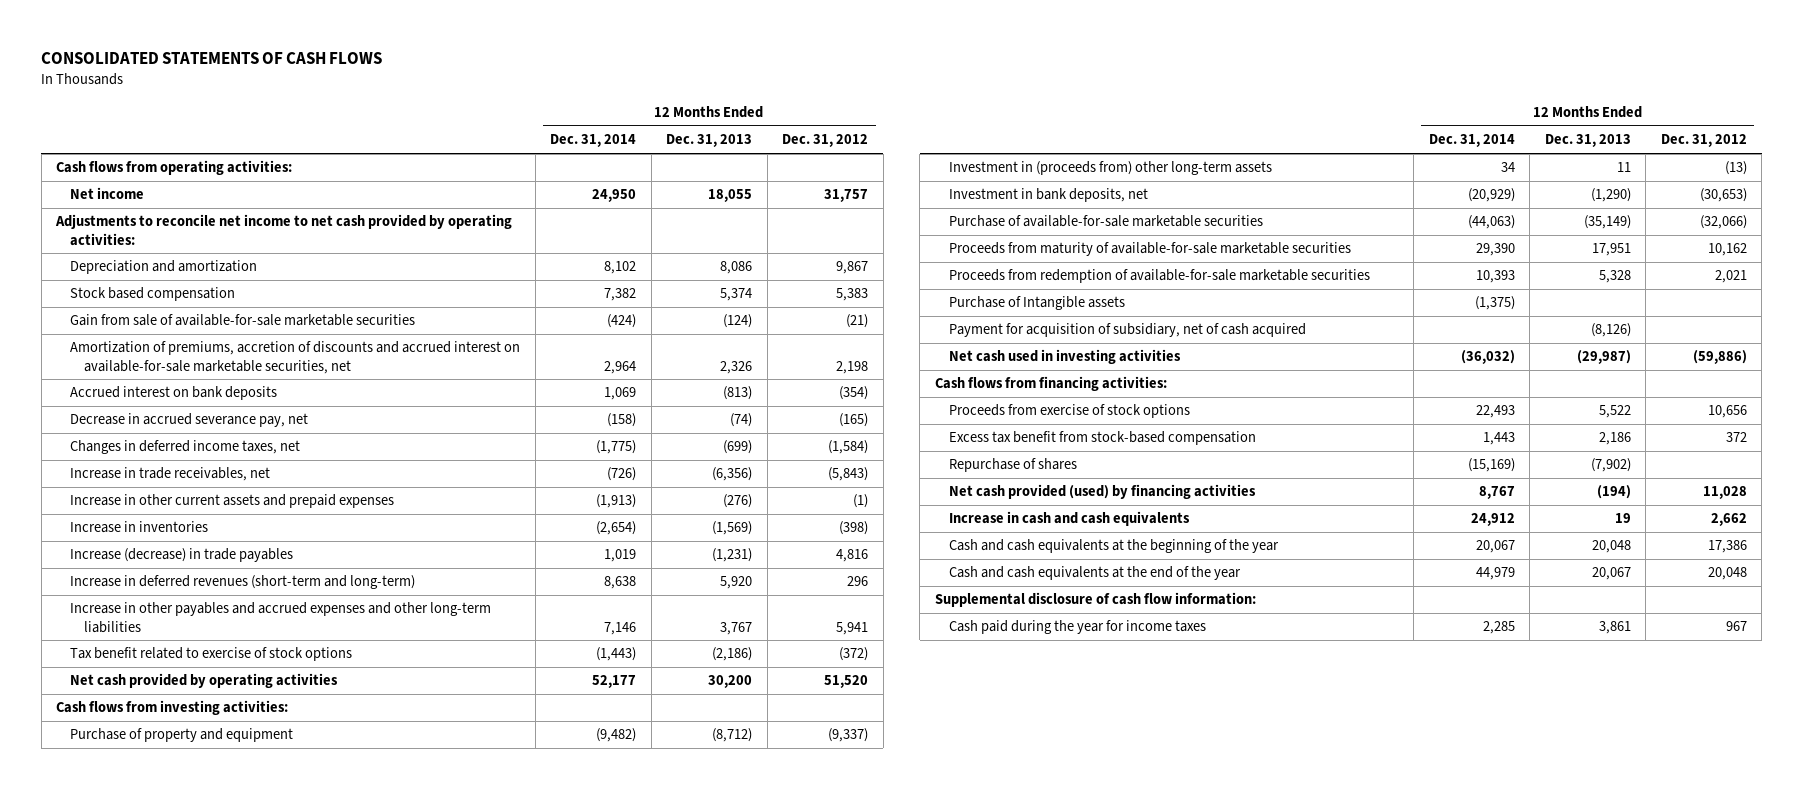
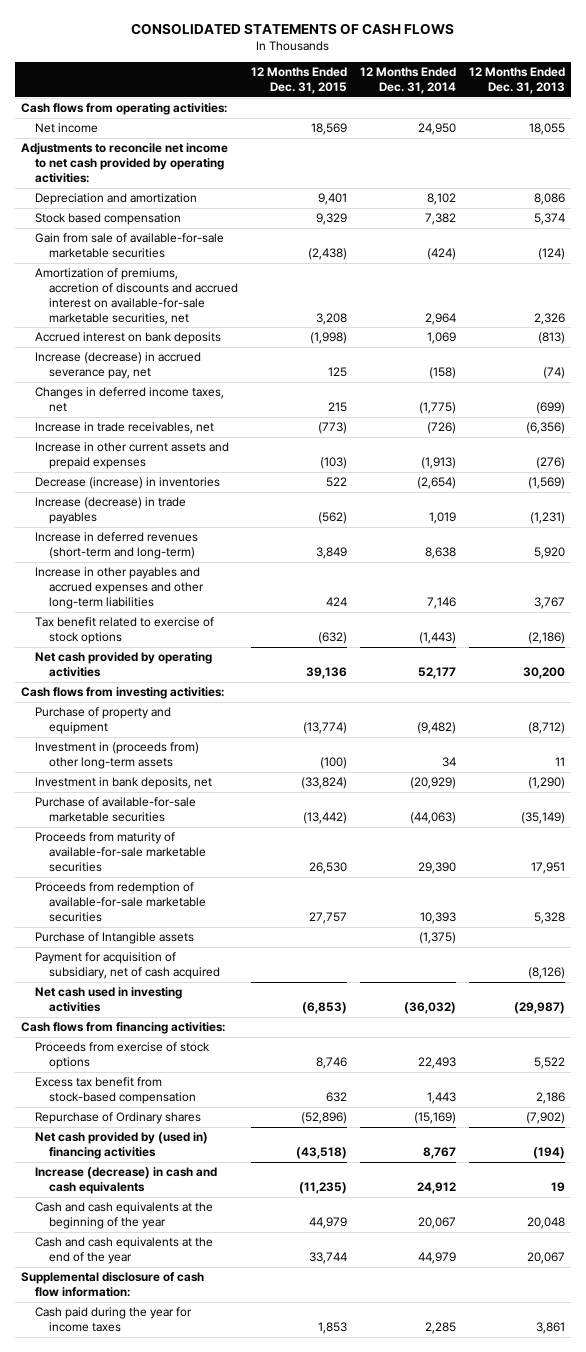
[782,134,869,148] Dec. 31, 2012 -> none
none -> [250,67,347,94] 12 Months Ended Dec. 31, 2015
[70,413,309,428] Decrease in accrued severance pay, net -> [35,352,202,380] Increase (decrease) in accrued severance pay, net
[70,521,209,534] Increase in inventories -> [35,477,221,490] Decrease (increase) in inventories
[948,458,1077,473] Repurchase of shares -> [35,1112,202,1125] Repurchase of Ordinary shares
[948,484,1256,500] Net cash provided (used) by financing activities -> [35,1132,209,1160] Net cash provided by (used in) financing activities
[948,511,1190,527] Increase in cash and cash equivalents -> [35,1167,218,1195] Increase (decrease) in cash and cash equivalents

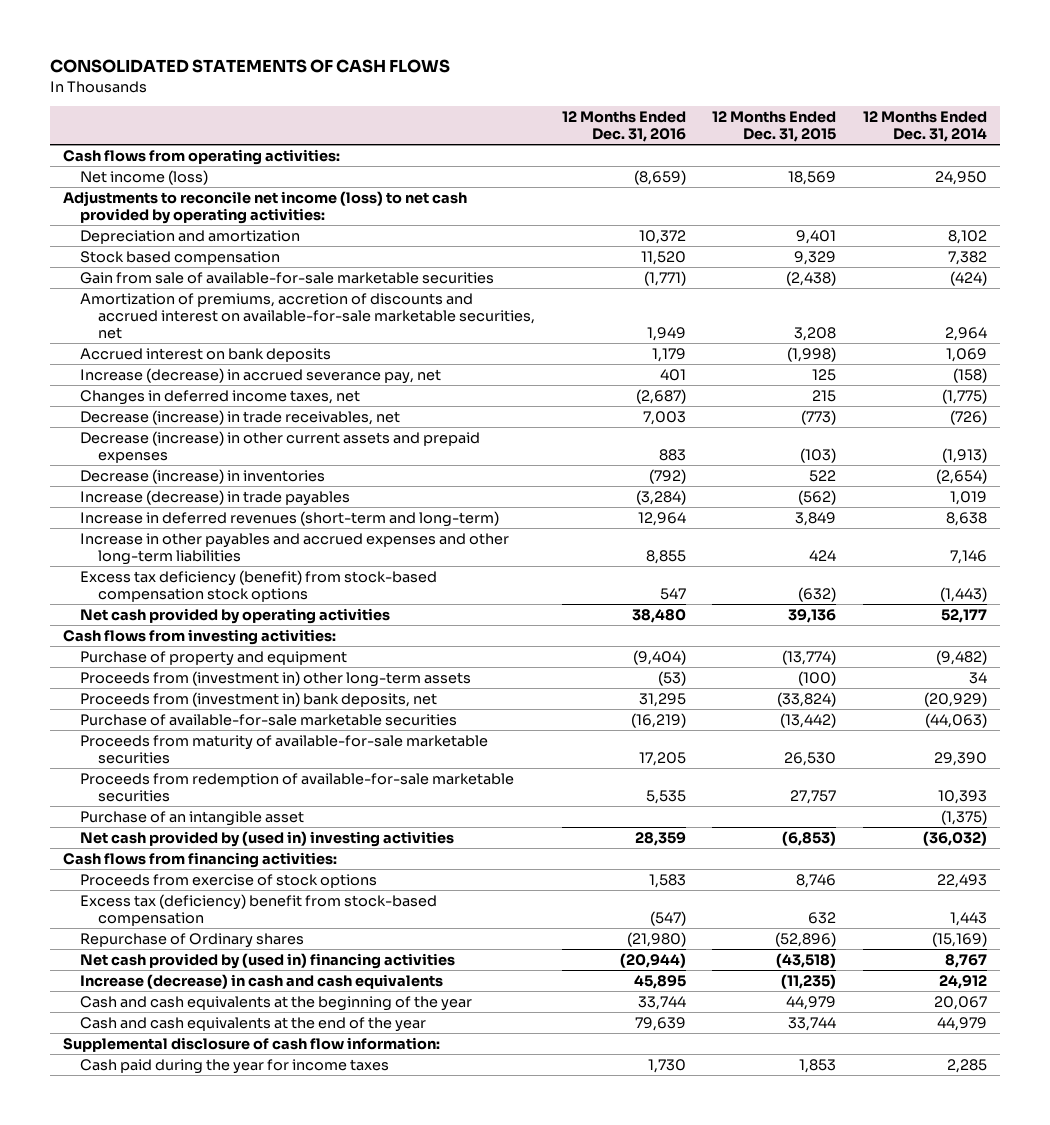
[468,67,565,94] 12 Months Ended Dec. 31, 2013 -> none
none -> [561,111,686,143] 12 Months Ended Dec. 31, 2016
[35,123,99,134] Net income -> [80,169,209,185] Net income (loss)
[21,143,229,183] Adjustments to reconcile net income to net cash provided by operating activities: -> [62,190,467,224] Adjustments to reconcile net income (loss) to net cash provided by operating activities:
[35,422,215,435] Increase in trade receivables, net -> [80,409,401,425] Decrease (increase) in trade receivables, net
[35,442,230,470] Increase in other current assets and prepaid expenses -> [80,430,481,463] Decrease (increase) in other current assets and prepaid expenses
[35,617,215,645] Tax benefit related to exercise of stock options -> [80,569,438,602] Excess tax deficiency (benefit) from stock-based compensation stock options
[35,742,200,770] Investment in (proceeds from) other long-term assets -> [80,670,472,687] Proceeds from (investment in) other long-term assets
[35,777,213,790] Investment in bank deposits, net -> [80,691,438,707] Proceeds from (investment in) bank deposits, net
[35,952,221,980] Payment for acquisition of subsidiary, net of cash acquired -> none
[35,932,195,945] Purchase of Intangible assets -> [80,810,305,826] Purchase of an intangible asset
[35,987,183,1013] Net cash used in investing activities -> [80,830,455,847] Net cash provided by (used in) investing activities
[35,1077,197,1105] Excess tax benefit from stock-based compensation -> [80,893,438,926] Excess tax (deficiency) benefit from stock-based compensation

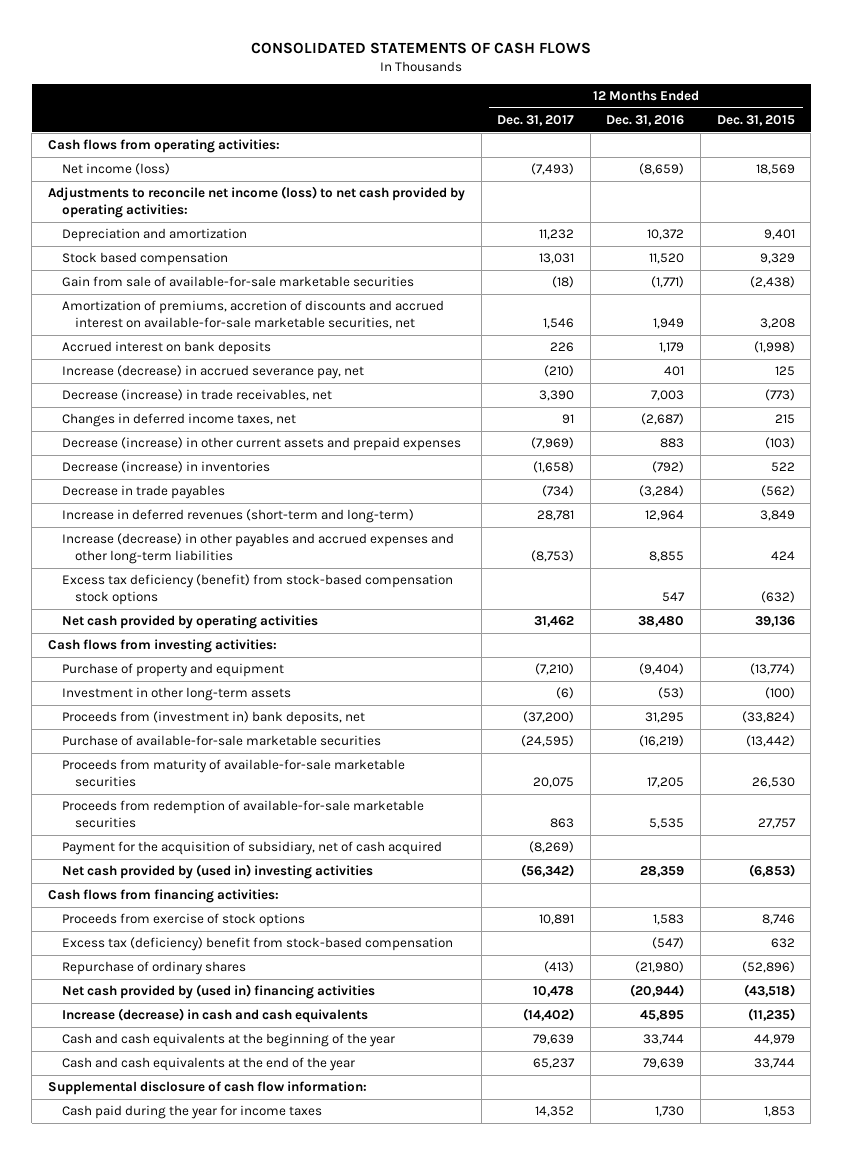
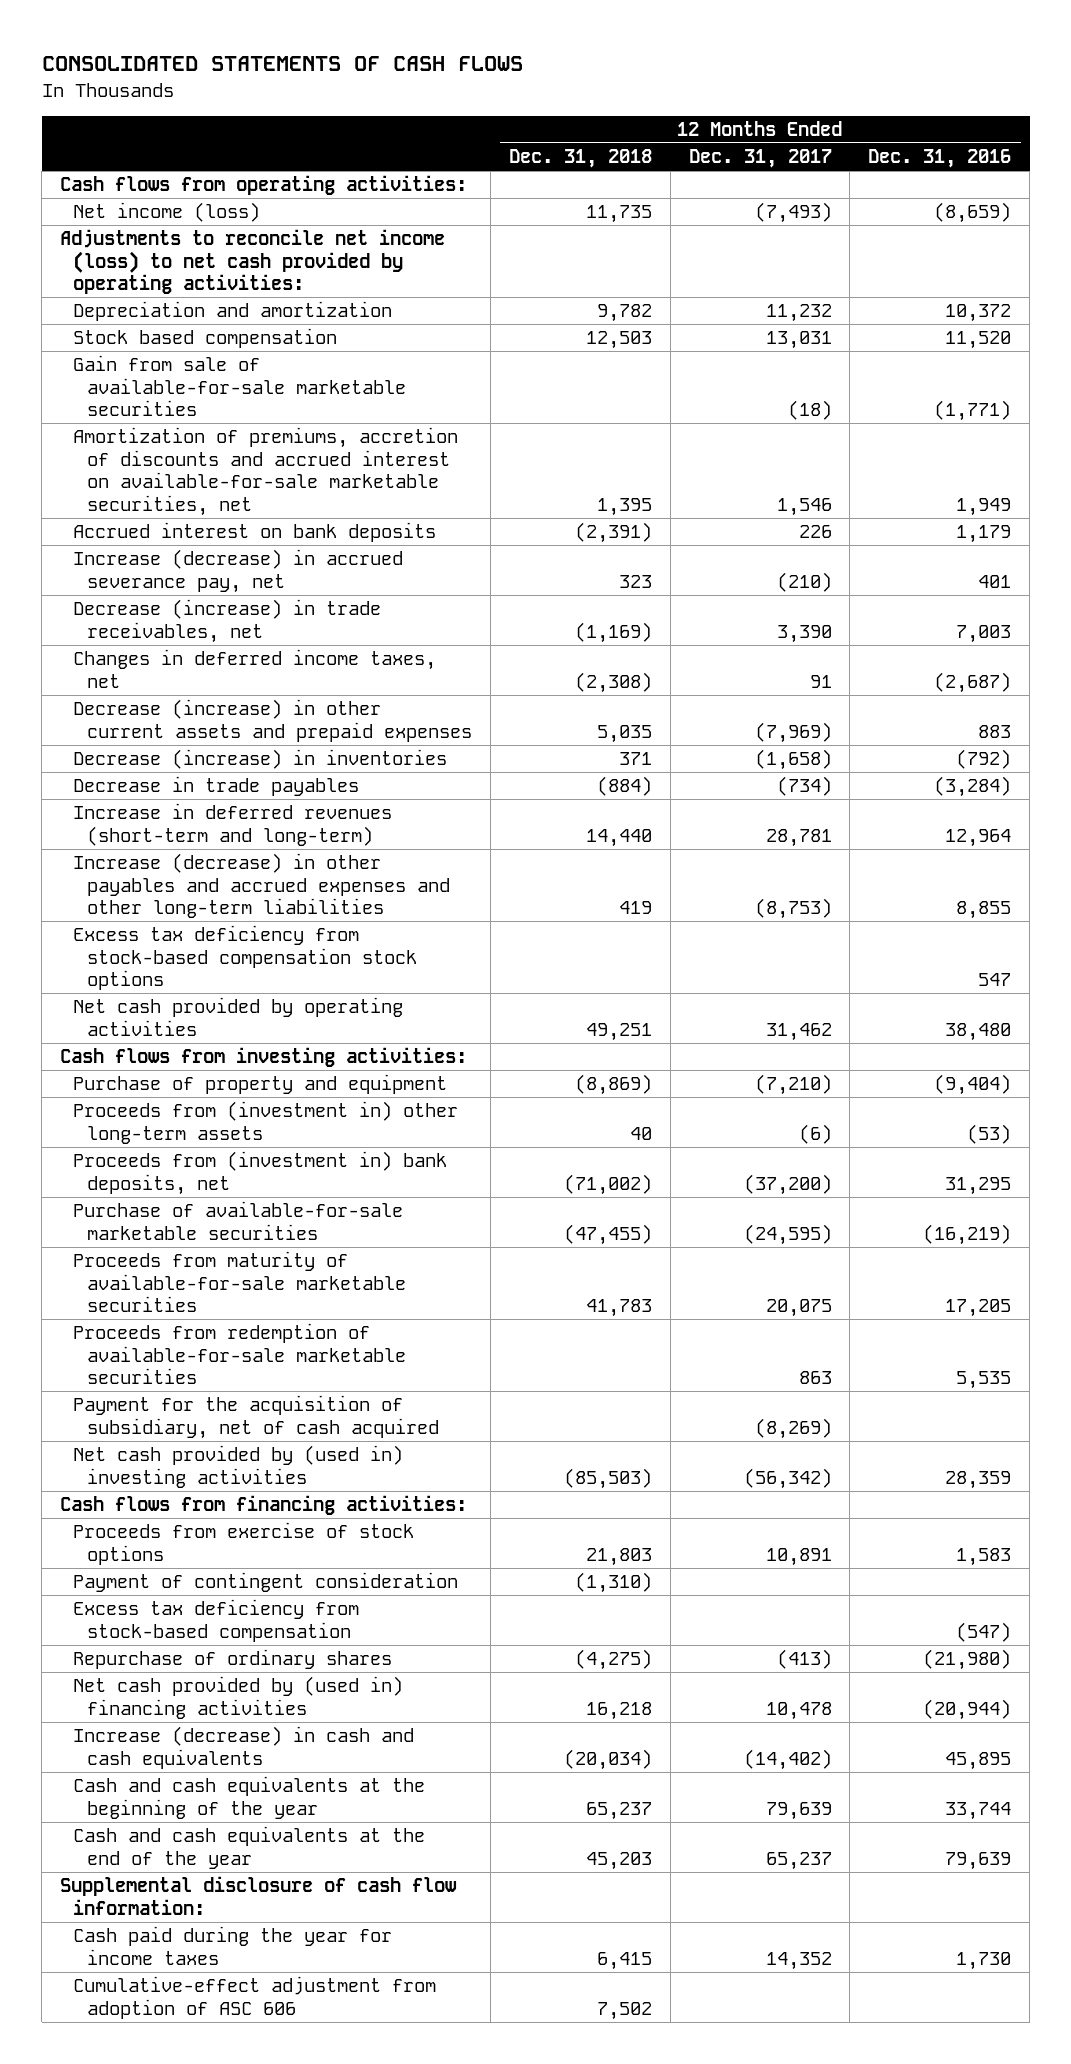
[716,114,795,126] Dec. 31, 2015 -> none
none -> [508,149,652,169] Dec. 31, 2018
[61,574,453,605] Excess tax deficiency (benefit) from stock-based compensation stock options -> [73,925,417,991] Excess tax deficiency from stock-based compensation stock options
[61,687,291,702] Investment in other long-term assets -> [73,1101,459,1144] Proceeds from (investment in) other long-term assets
none -> [73,1572,459,1593] Payment of contingent consideration
[61,937,453,952] Excess tax (deficiency) benefit from stock-based compensation -> [73,1599,360,1642] Excess tax deficiency from stock-based compensation
none -> [73,1976,437,2019] Cumulative-effect adjustment from adoption of ASC 606

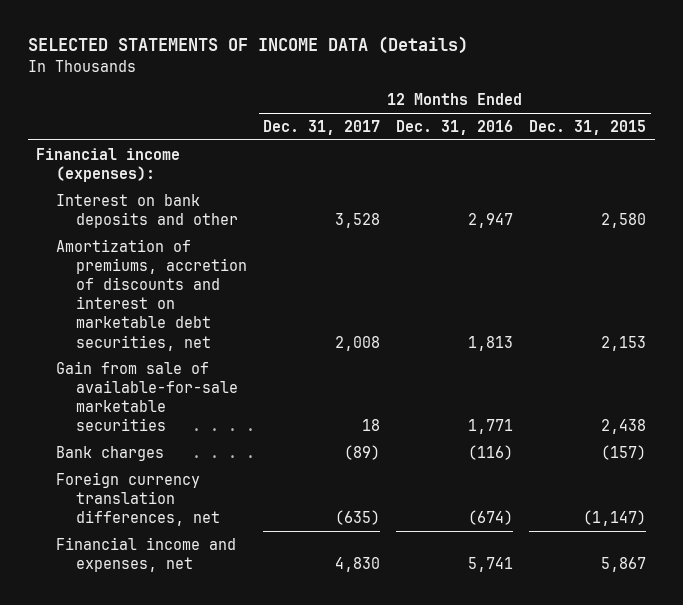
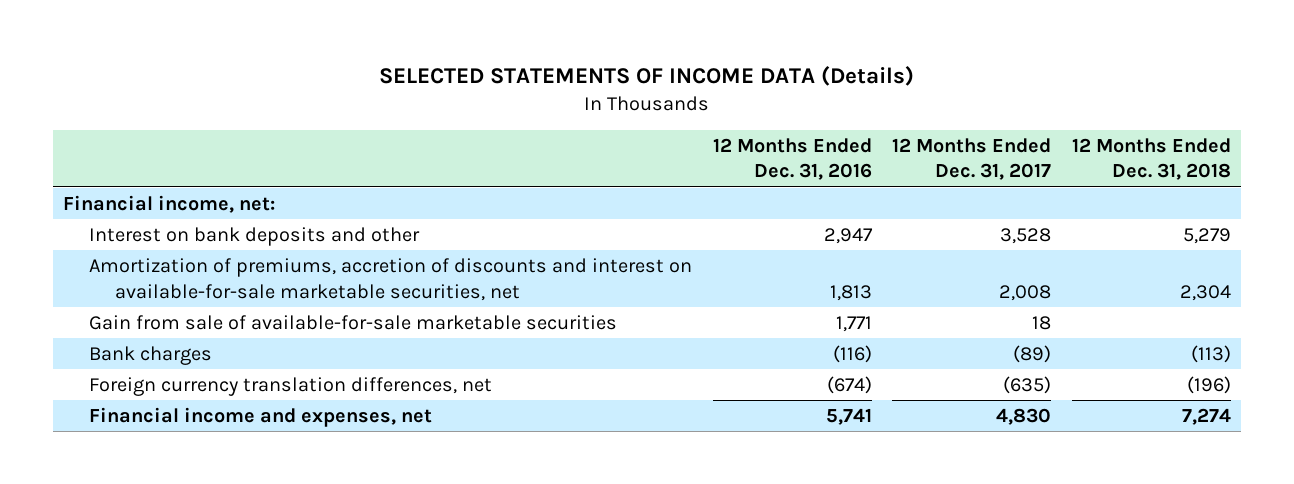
[529,119,647,135] Dec. 31, 2015 -> none
none -> [1071,137,1231,181] 12 Months Ended Dec. 31, 2018
[36,147,181,182] Financial income (expenses): -> [63,194,276,213] Financial income, net:
[56,238,247,351] Amortization of premiums, accretion of discounts and interest on marketable debt securities, net -> [89,257,693,301] Amortization of premiums, accretion of discounts and interest on available-for-sale marketable securities, net

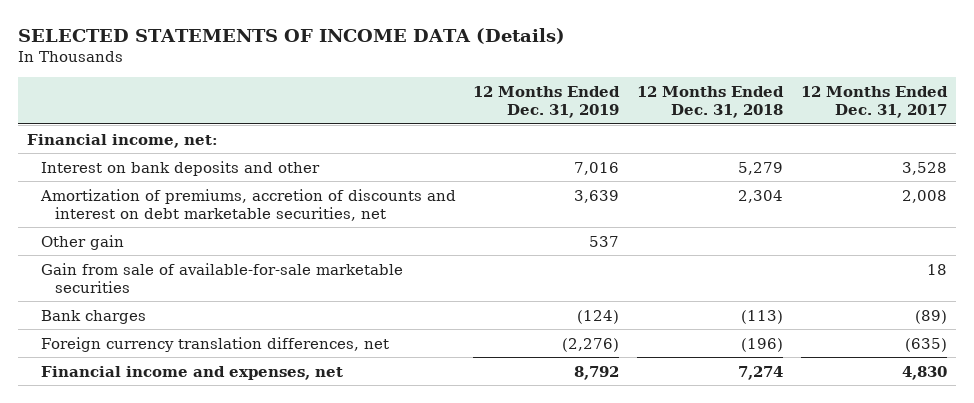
[712,137,872,181] 12 Months Ended Dec. 31, 2016 -> none
none -> [473,86,621,119] 12 Months Ended Dec. 31, 2019
[89,257,693,301] Amortization of premiums, accretion of discounts and interest on available-for-sale marketable securities, net -> [39,188,456,222] Amortization of premiums, accretion of discounts and interest on debt marketable securities, net
none -> [40,234,124,250] Other gain

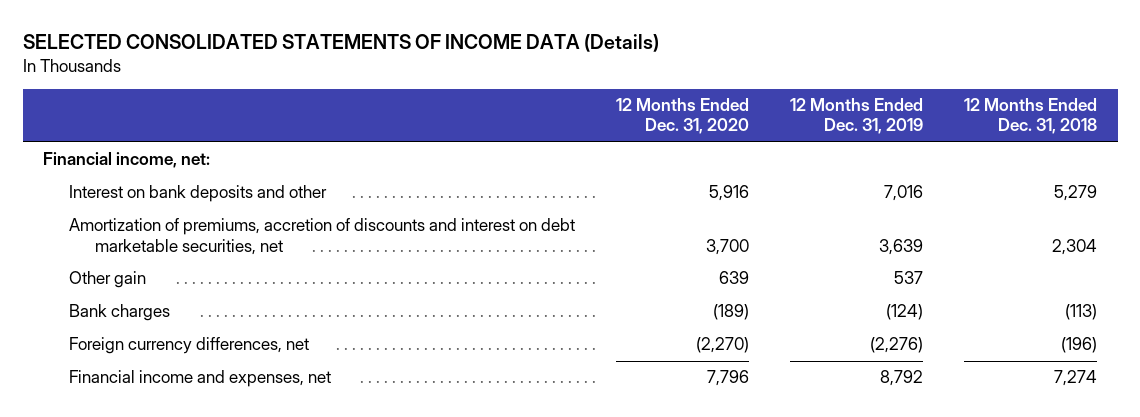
[18,27,566,44] SELECTED STATEMENTS OF INCOME DATA (Details) -> [22,33,659,52] SELECTED CONSOLIDATED STATEMENTS OF INCOME DATA (Details)
[800,86,948,119] 12 Months Ended Dec. 31, 2017 -> none
none -> [616,98,750,135] 12 Months Ended Dec. 31, 2020
[40,262,403,294] Gain from sale of available-for-sale marketable securities -> none
[40,336,389,352] Foreign currency translation differences, net -> [69,337,310,355] Foreign currency differences, net

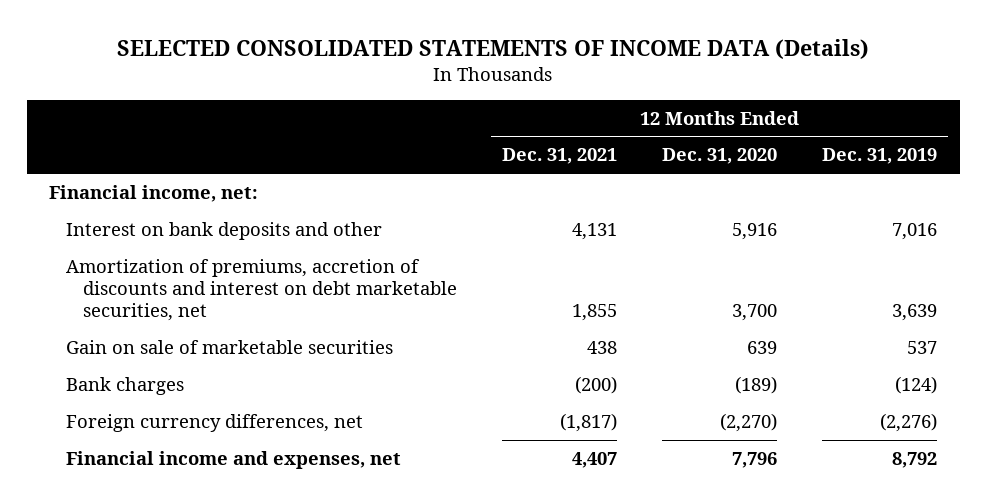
[964,98,1098,135] 12 Months Ended Dec. 31, 2018 -> none
none -> [502,148,618,165] Dec. 31, 2021
[69,271,147,289] Other gain -> [66,340,394,355] Gain on sale of marketable securities

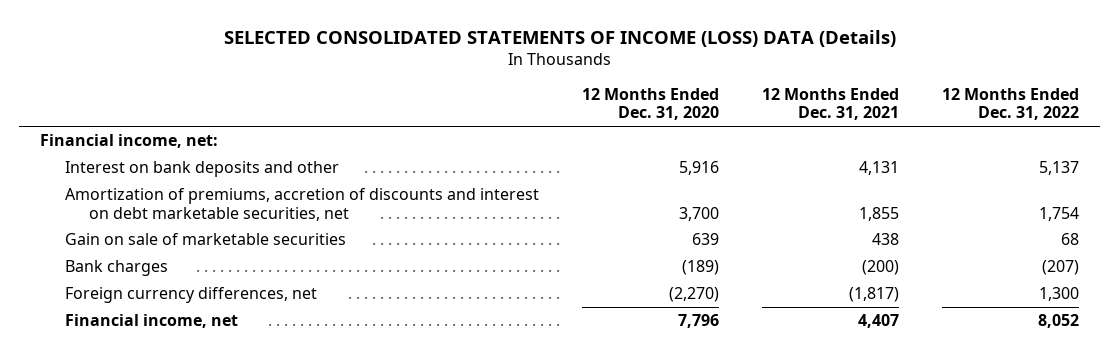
[117,38,870,59] SELECTED CONSOLIDATED STATEMENTS OF INCOME DATA (Details) -> [223,29,896,47] SELECTED CONSOLIDATED STATEMENTS OF INCOME (LOSS) DATA (Details)
[822,148,938,165] Dec. 31, 2019 -> none
none -> [941,88,1079,121] 12 Months Ended Dec. 31, 2022
[66,451,402,470] Financial income and expenses, net -> [64,314,238,329] Financial income, net

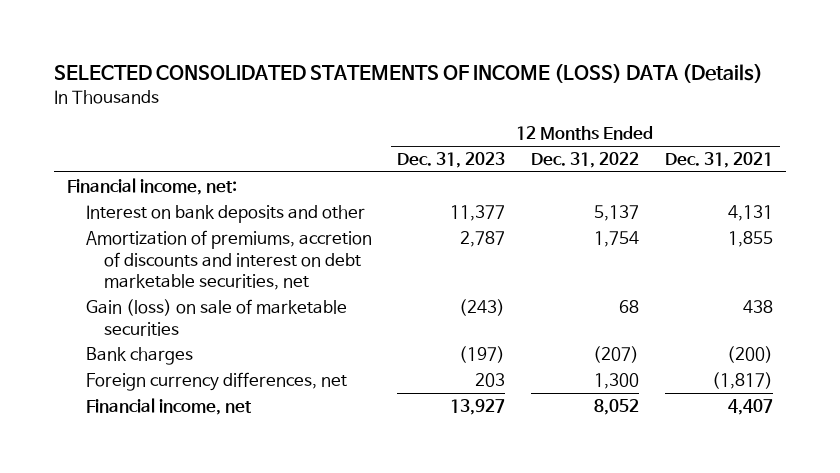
[581,88,719,121] 12 Months Ended Dec. 31, 2020 -> none
none -> [397,152,506,169] Dec. 31, 2023
[64,233,346,246] Gain on sale of marketable securities -> [85,299,347,336] Gain (loss) on sale of marketable securities

